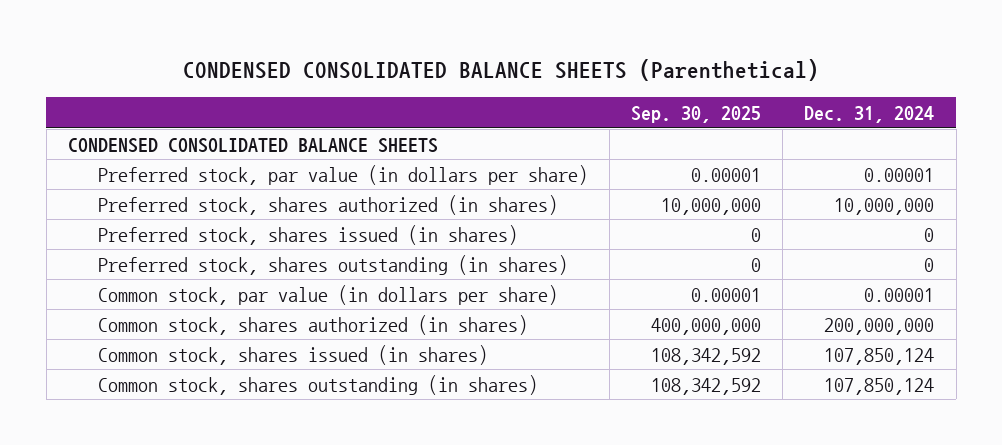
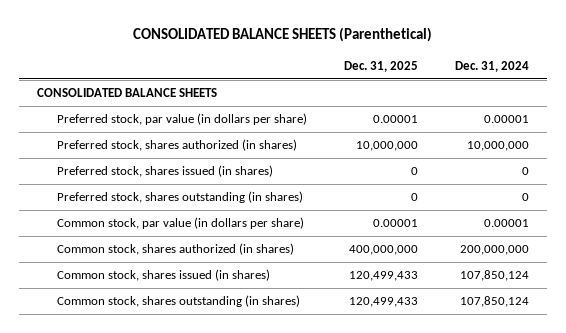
[183,59,820,82] CONDENSED CONSOLIDATED BALANCE SHEETS (Parenthetical) -> [133,27,433,43] CONSOLIDATED BALANCE SHEETS (Parenthetical)
[631,105,762,123] Sep. 30, 2025 -> none
none -> [344,60,419,72] Dec. 31, 2025
[67,137,438,153] CONDENSED CONSOLIDATED BALANCE SHEETS -> [37,88,218,98] CONSOLIDATED BALANCE SHEETS

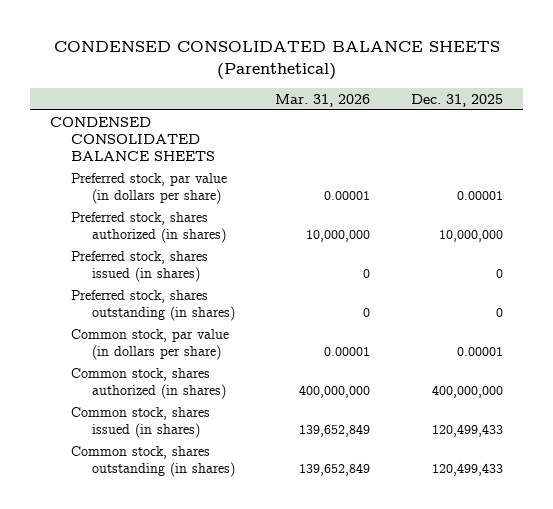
[133,27,433,43] CONSOLIDATED BALANCE SHEETS (Parenthetical) -> [53,40,500,80] CONDENSED CONSOLIDATED BALANCE SHEETS (Parenthetical)
[454,60,529,72] Dec. 31, 2024 -> none
none -> [275,93,371,107] Mar. 31, 2026
[37,88,218,98] CONSOLIDATED BALANCE SHEETS -> [50,116,215,162] CONDENSED CONSOLIDATED BALANCE SHEETS

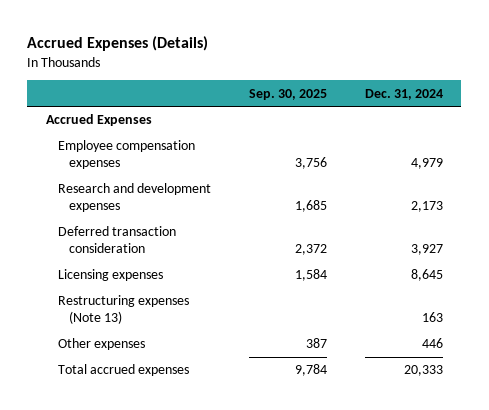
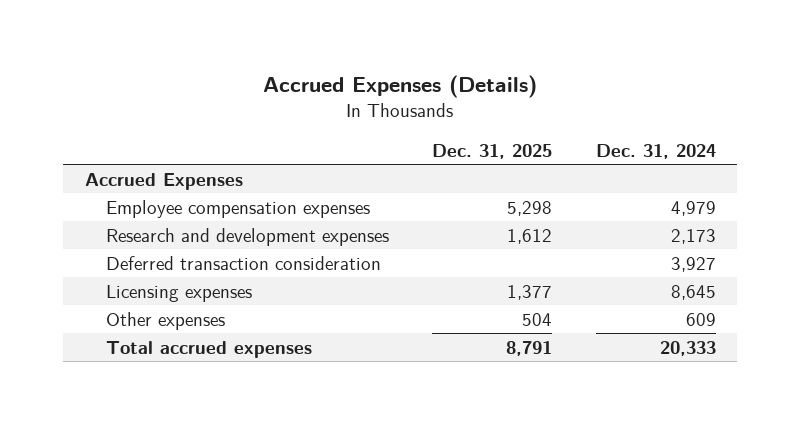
[248,88,327,100] Sep. 30, 2025 -> none
none -> [432,143,553,159] Dec. 31, 2025
[57,295,189,325] Restructuring expenses (Note 13) -> none
[421,338,443,349] 446 -> [685,312,716,326] 609

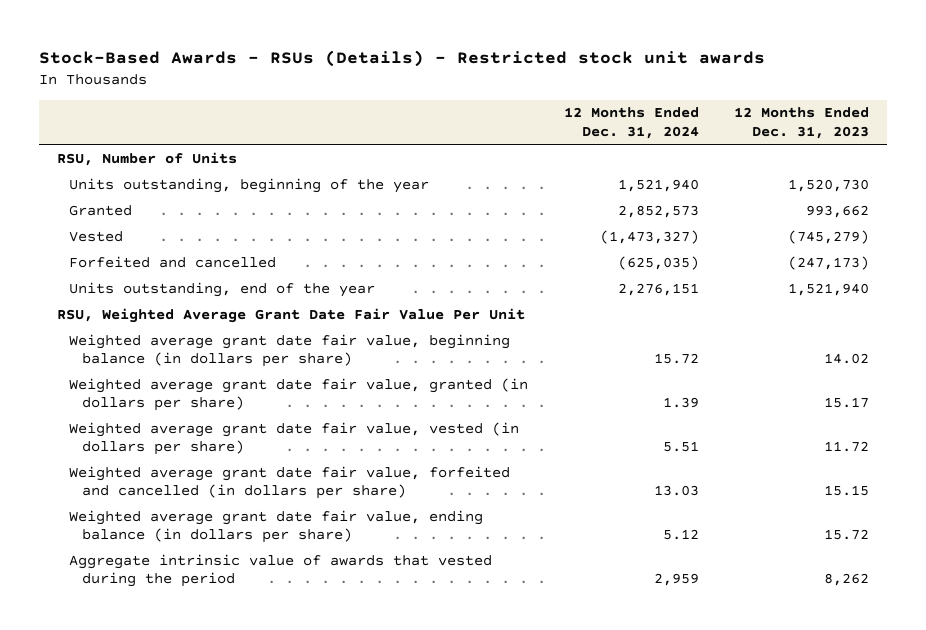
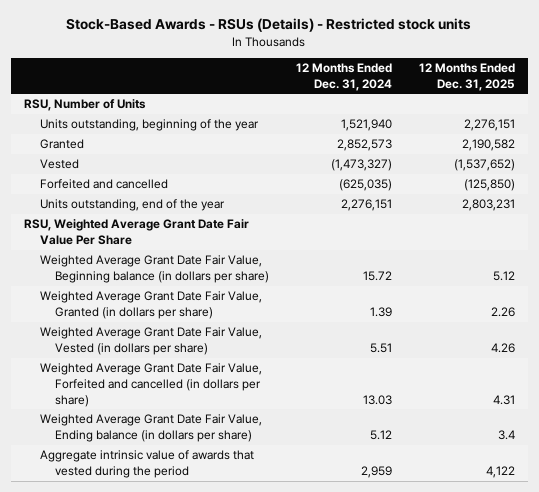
[39,50,766,68] Stock-Based Awards - RSUs (Details) - Restricted stock unit awards -> [66,18,472,33] Stock-Based Awards - RSUs (Details) - Restricted stock units
[733,107,869,139] 12 Months Ended Dec. 31, 2023 -> none
none -> [418,63,515,91] 12 Months Ended Dec. 31, 2025
[56,307,525,323] RSU, Weighted Average Grant Date Fair Value Per Unit -> [24,219,250,245] RSU, Weighted Average Grant Date Fair Value Per Share
[69,333,511,367] Weighted average grant date fair value, beginning balance (in dollars per share) -> [39,255,270,283] Weighted Average Grant Date Fair Value, Beginning balance (in dollars per share)
[69,377,529,411] Weighted average grant date fair value, granted (in dollars per share) -> [39,291,262,319] Weighted Average Grant Date Fair Value, Granted (in dollars per share)
[69,421,520,455] Weighted average grant date fair value, vested (in dollars per share) -> [39,327,262,355] Weighted Average Grant Date Fair Value, Vested (in dollars per share)
[69,465,511,499] Weighted average grant date fair value, forfeited and cancelled (in dollars per share) -> [39,363,262,407] Weighted Average Grant Date Fair Value, Forfeited and cancelled (in dollars per share)
[69,509,484,543] Weighted average grant date fair value, ending balance (in dollars per share) -> [39,414,262,442] Weighted Average Grant Date Fair Value, Ending balance (in dollars per share)

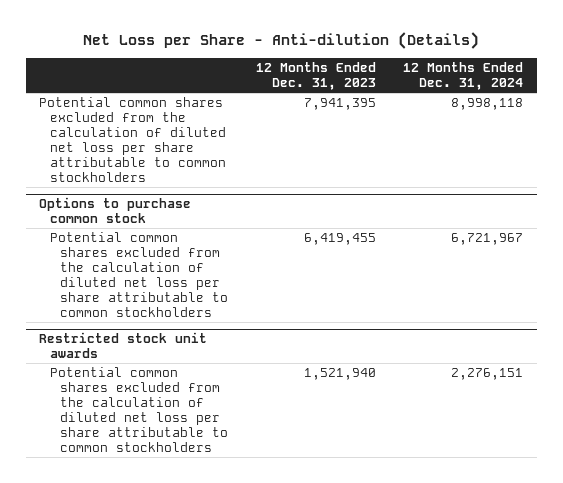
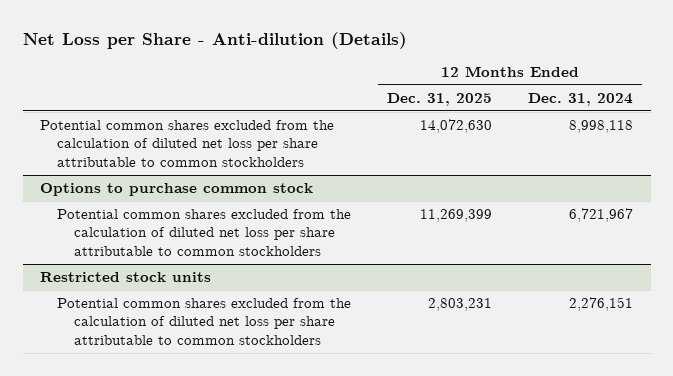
[255,62,376,91] 12 Months Ended Dec. 31, 2023 -> none
none -> [386,92,492,106] Dec. 31, 2025
[39,332,208,359] Restricted stock unit awards -> [40,271,212,282] Restricted stock units

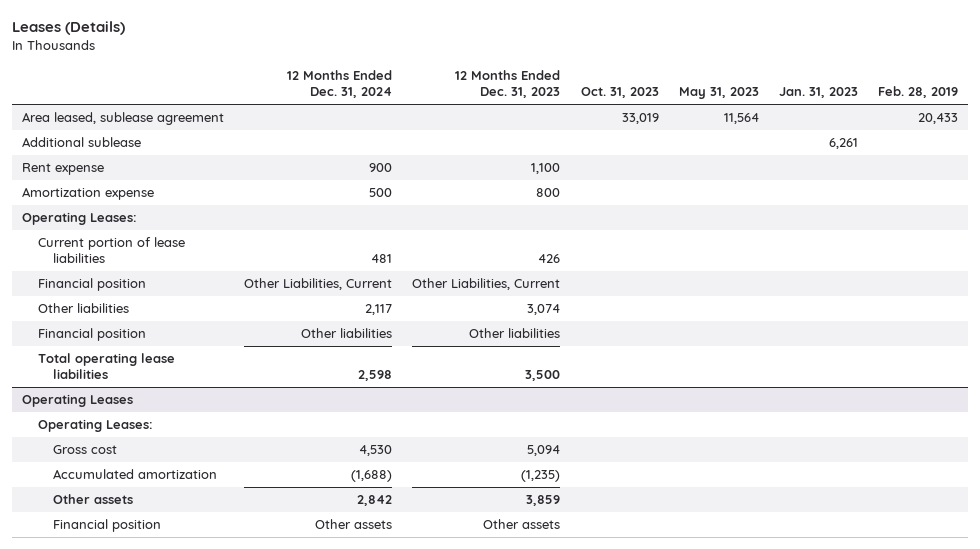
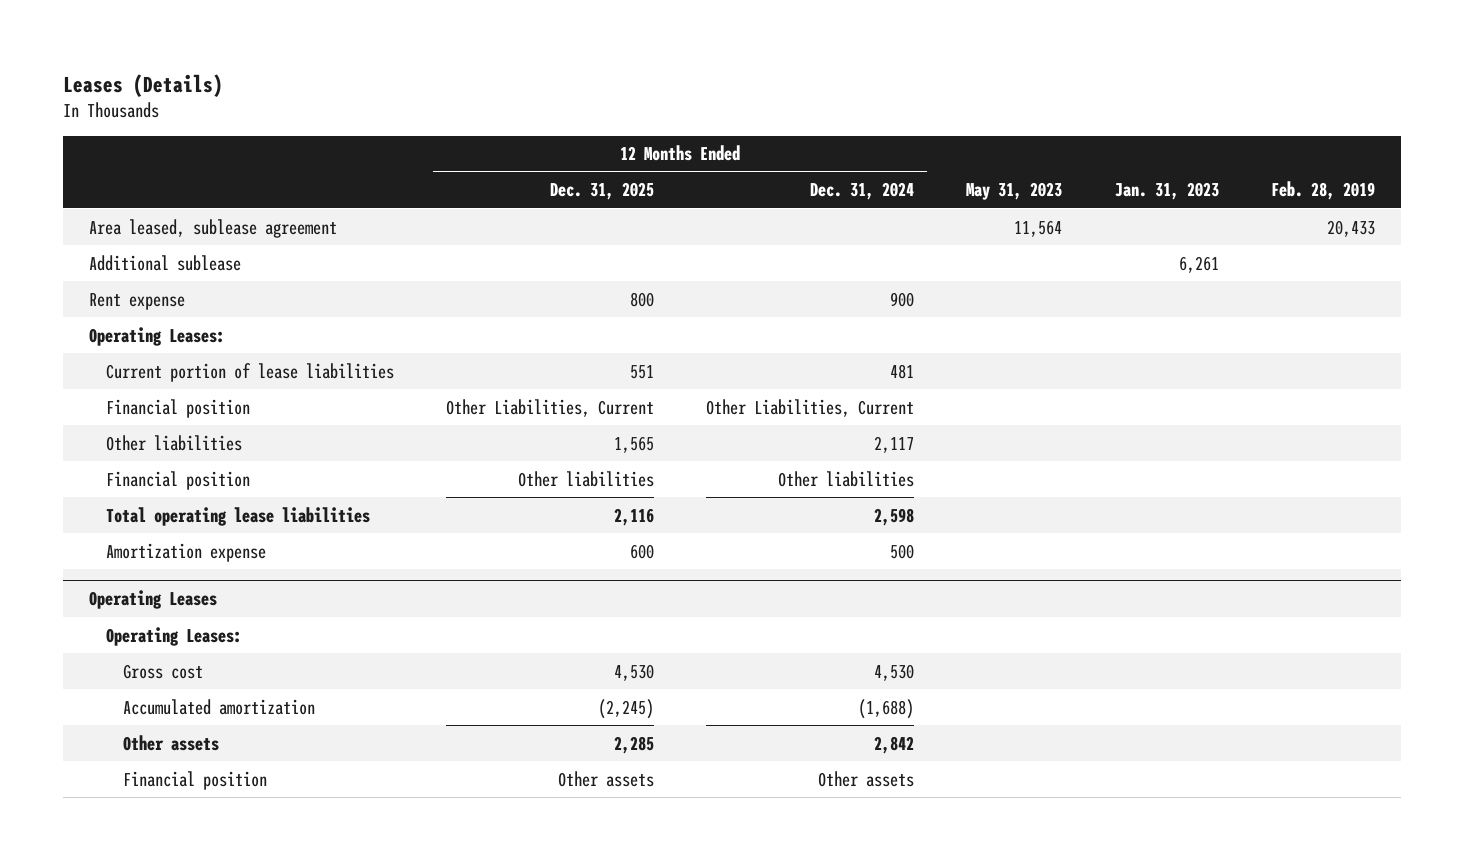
[455,70,561,99] 12 Months Ended Dec. 31, 2023 -> none
[580,87,659,99] Oct. 31, 2023 -> none
none -> [550,182,655,201] Dec. 31, 2025
[22,187,155,201] Amortization expense -> [105,542,266,562] Amortization expense

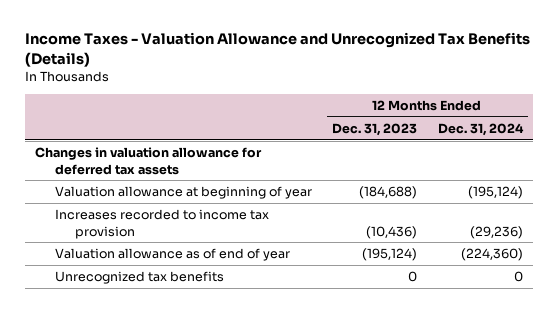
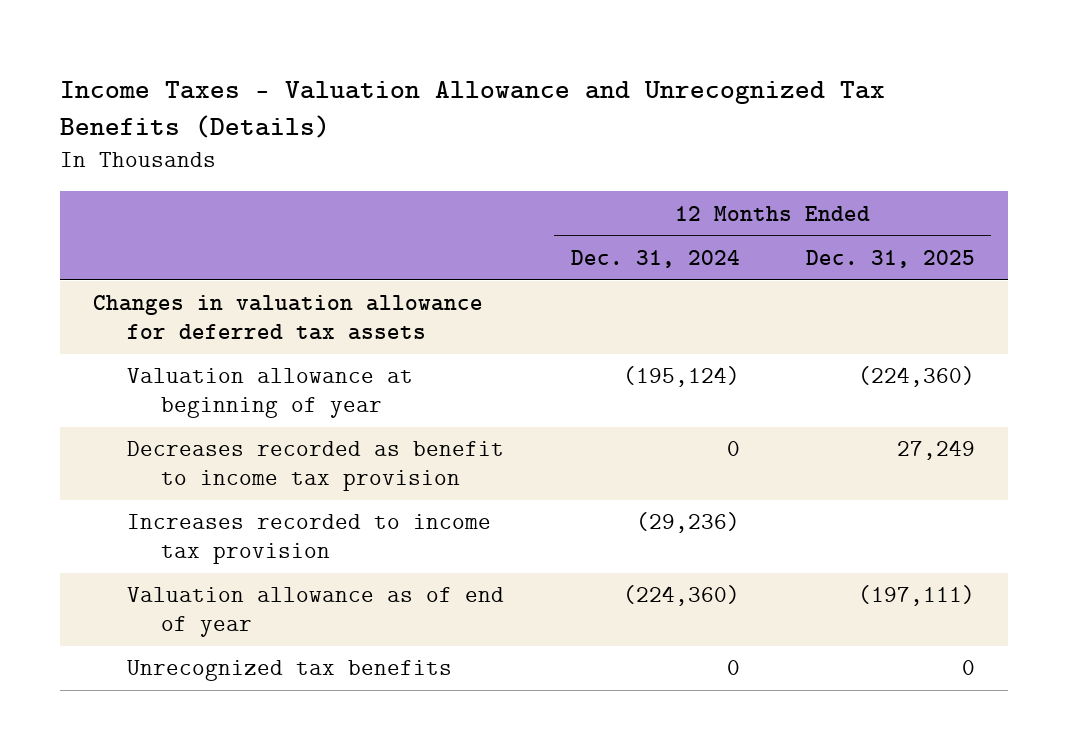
[332,122,418,136] Dec. 31, 2023 -> none
none -> [805,249,975,268] Dec. 31, 2025
none -> [127,441,505,492] Decreases recorded as benefit to income tax provision

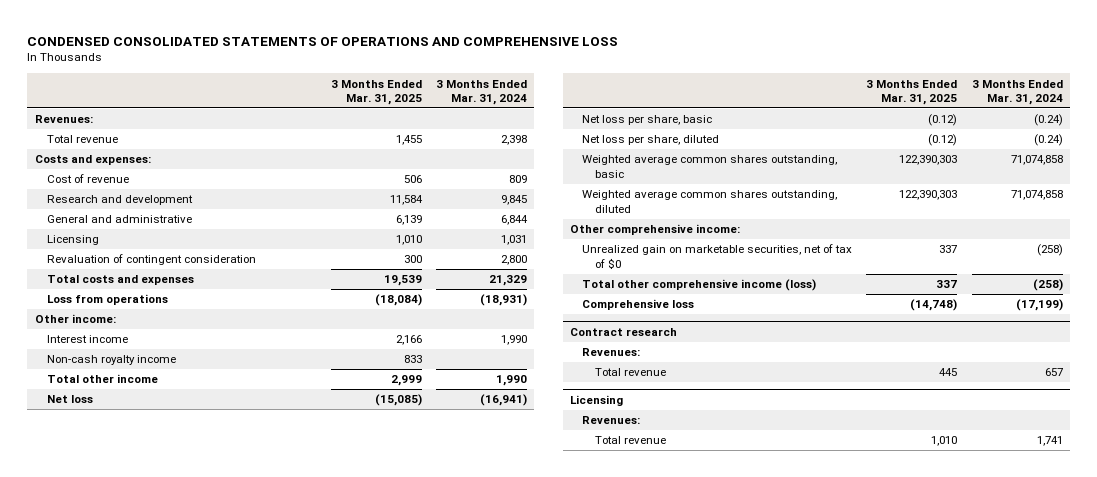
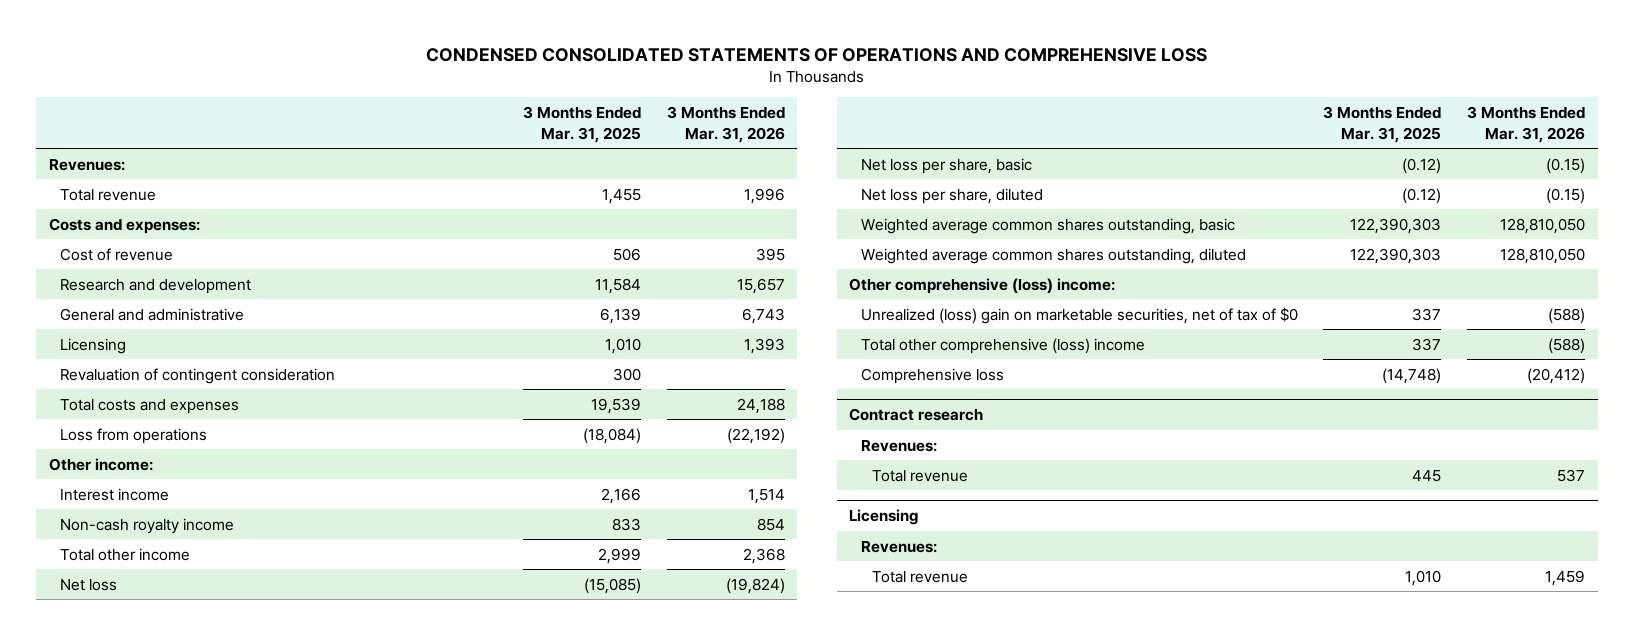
[435,79,527,105] 3 Months Ended Mar. 31, 2024 -> none
none -> [666,106,785,143] 3 Months Ended Mar. 31, 2026
[570,224,741,236] Other comprehensive income: -> [849,277,1116,294] Other comprehensive (loss) income:
[582,244,853,269] Unrealized gain on marketable securities, net of tax of $0 -> [860,306,1298,324] Unrealized (loss) gain on marketable securities, net of tax of $0
[582,279,817,292] Total other comprehensive income (loss) -> [860,337,1145,354] Total other comprehensive (loss) income

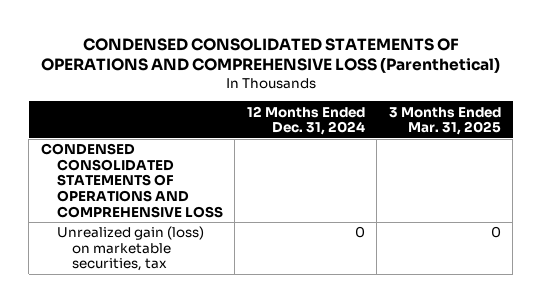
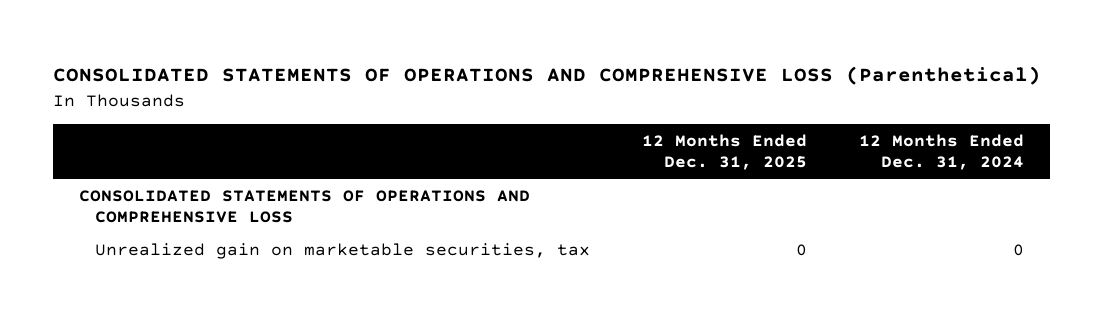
[40,37,500,74] CONDENSED CONSOLIDATED STATEMENTS OF OPERATIONS AND COMPREHENSIVE LOSS (Parenthetical) -> [53,66,1042,86] CONSOLIDATED STATEMENTS OF OPERATIONS AND COMPREHENSIVE LOSS (Parenthetical)
[388,106,501,136] 3 Months Ended Mar. 31, 2025 -> none
none -> [641,133,807,170] 12 Months Ended Dec. 31, 2025
[41,143,223,218] CONDENSED CONSOLIDATED STATEMENTS OF OPERATIONS AND COMPREHENSIVE LOSS -> [79,190,531,223] CONSOLIDATED STATEMENTS OF OPERATIONS AND COMPREHENSIVE LOSS
[56,226,204,272] Unrealized gain (loss) on marketable securities, tax -> [94,243,590,260] Unrealized gain on marketable securities, tax

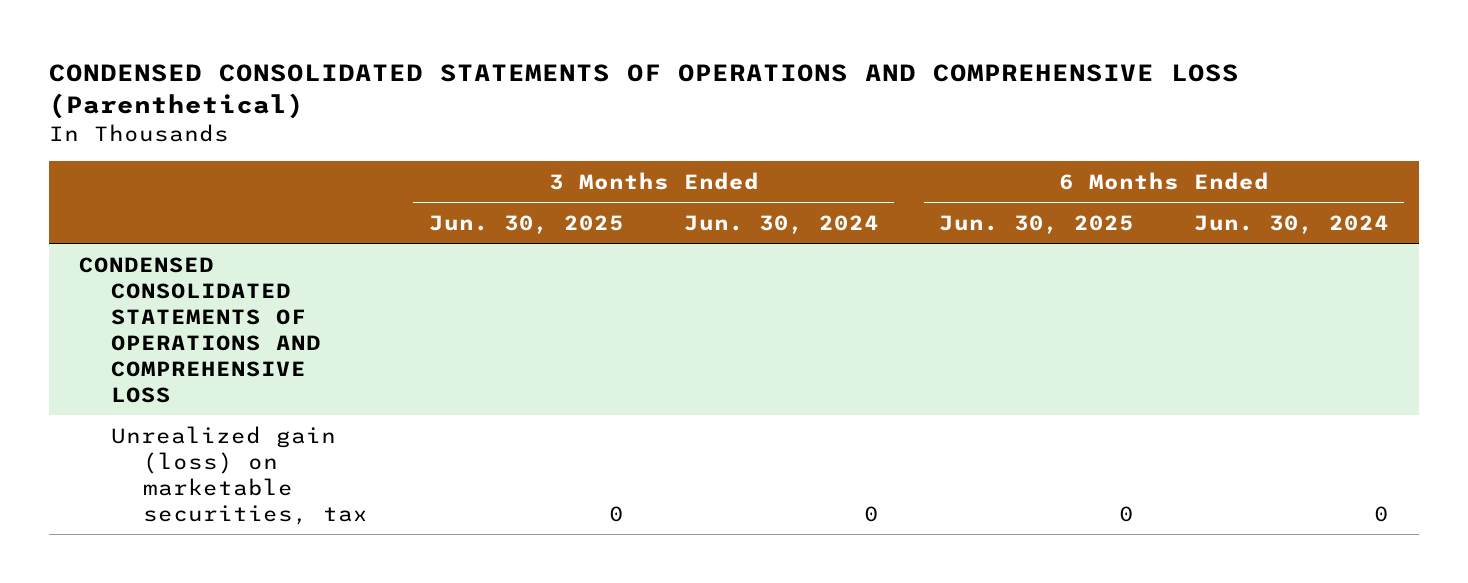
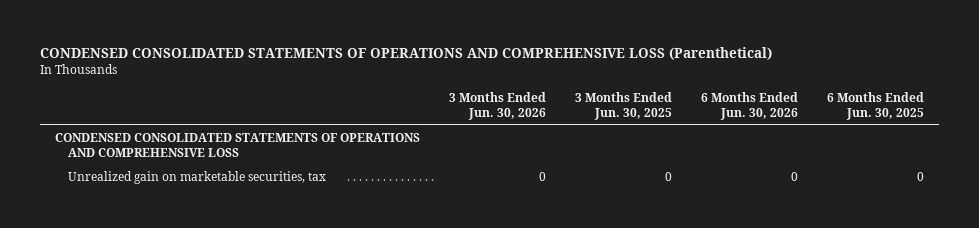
[683,215,879,235] Jun. 30, 2024 -> none
[1193,215,1389,235] Jun. 30, 2024 -> none
none -> [448,92,546,121] 3 Months Ended Jun. 30, 2026
none -> [701,92,799,121] 6 Months Ended Jun. 30, 2026
[111,425,369,525] Unrealized gain (loss) on marketable securities, tax -> [67,171,326,185] Unrealized gain on marketable securities, tax

